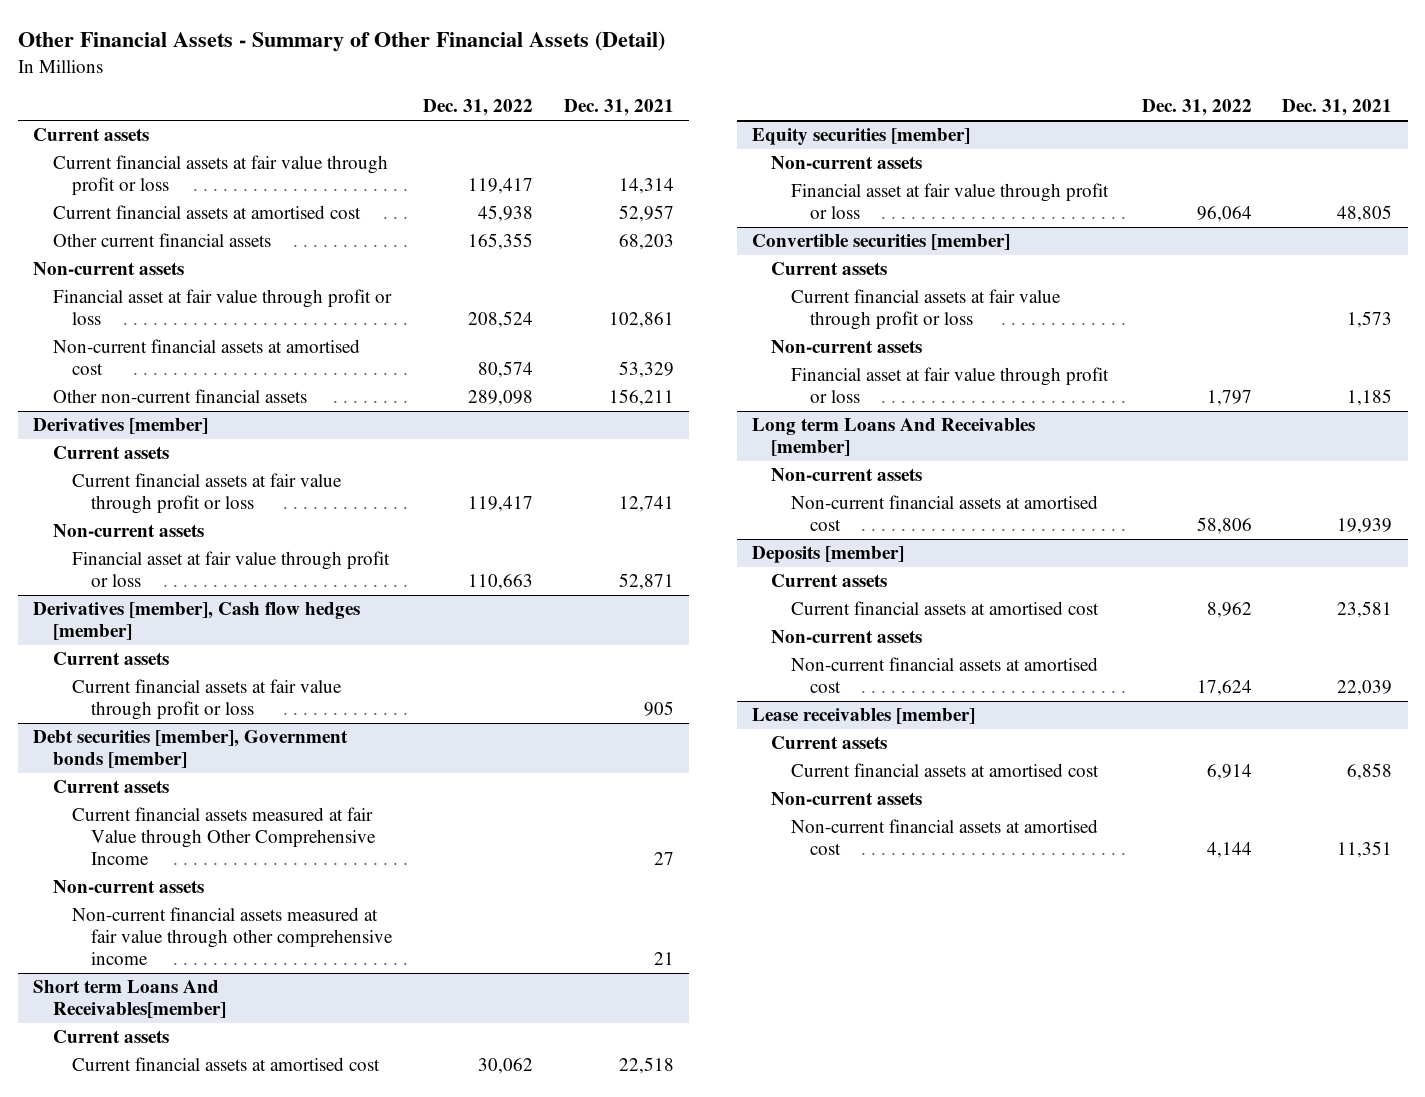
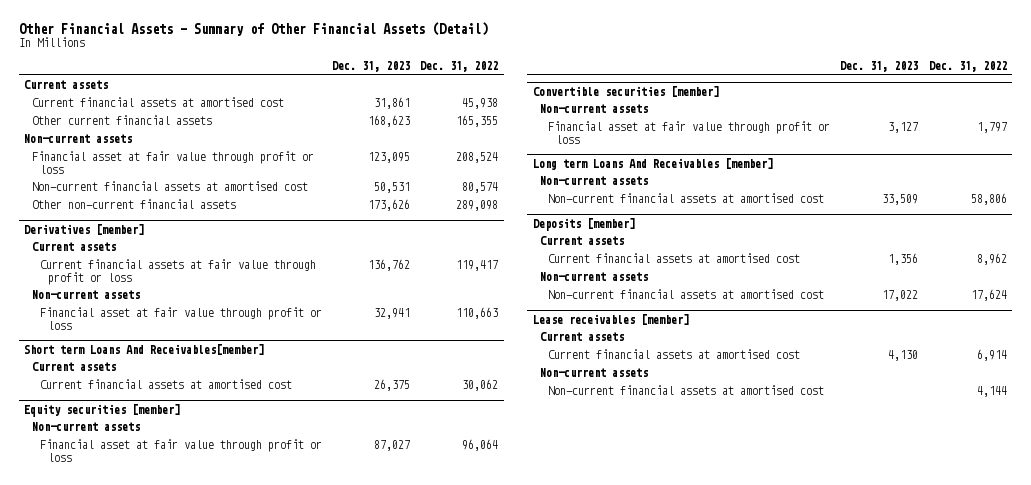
[563,99,674,117] Dec. 31, 2021 -> none
none -> [332,60,411,72] Dec. 31, 2023
[52,155,388,196] Current financial assets at fair value through profit or loss -> none
[33,602,361,641] Derivatives [member], Cash flow hedges [member] -> none
[52,652,169,666] Current assets -> none
[71,679,342,721] Current financial assets at fair value through profit or loss -> none
[33,730,349,769] Debt securities [member], Government bonds [member] -> none
[52,780,169,794] Current assets -> none
[71,807,377,866] Current financial assets measured at fair Value through Other Comprehensive Income -> none
[52,880,204,894] Non-current assets -> none
[71,907,394,966] Non-current financial assets measured at fair value through other comprehensive income -> none
[771,262,888,276] Current assets -> none
[790,289,1061,331] Current financial assets at fair value through profit or loss -> none

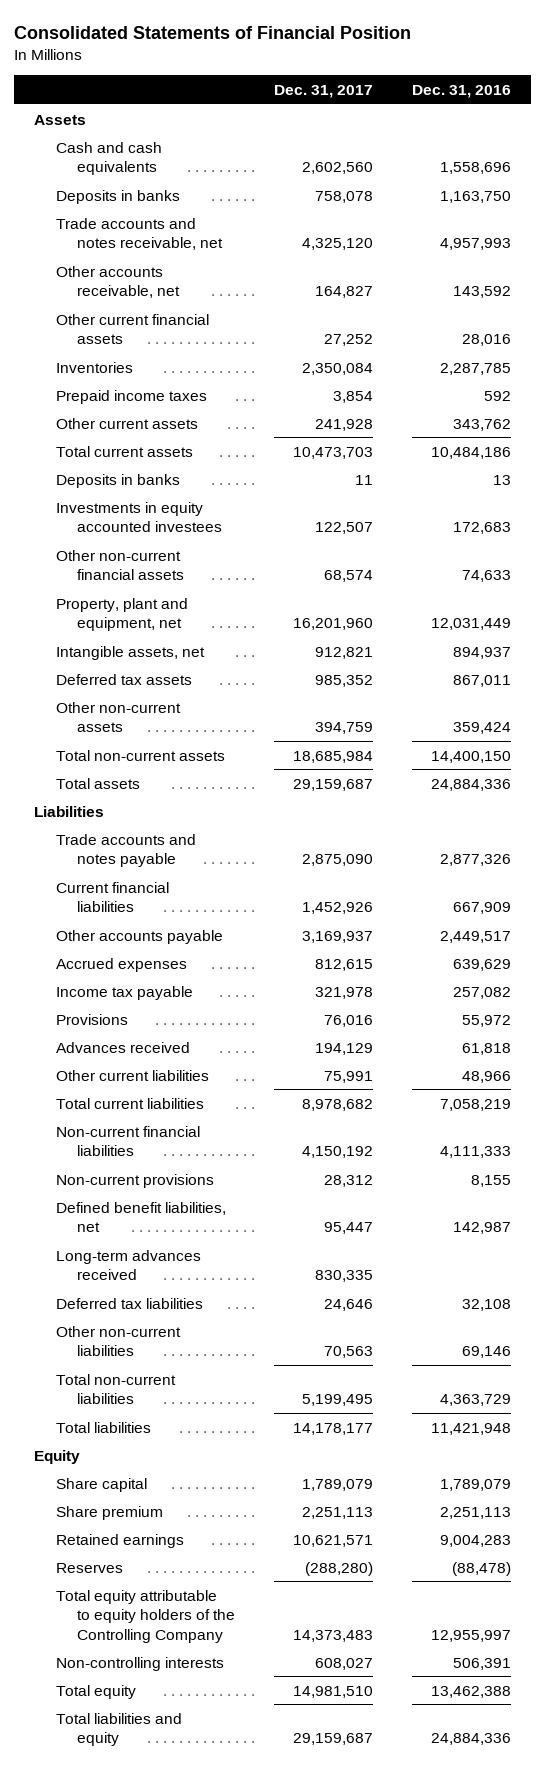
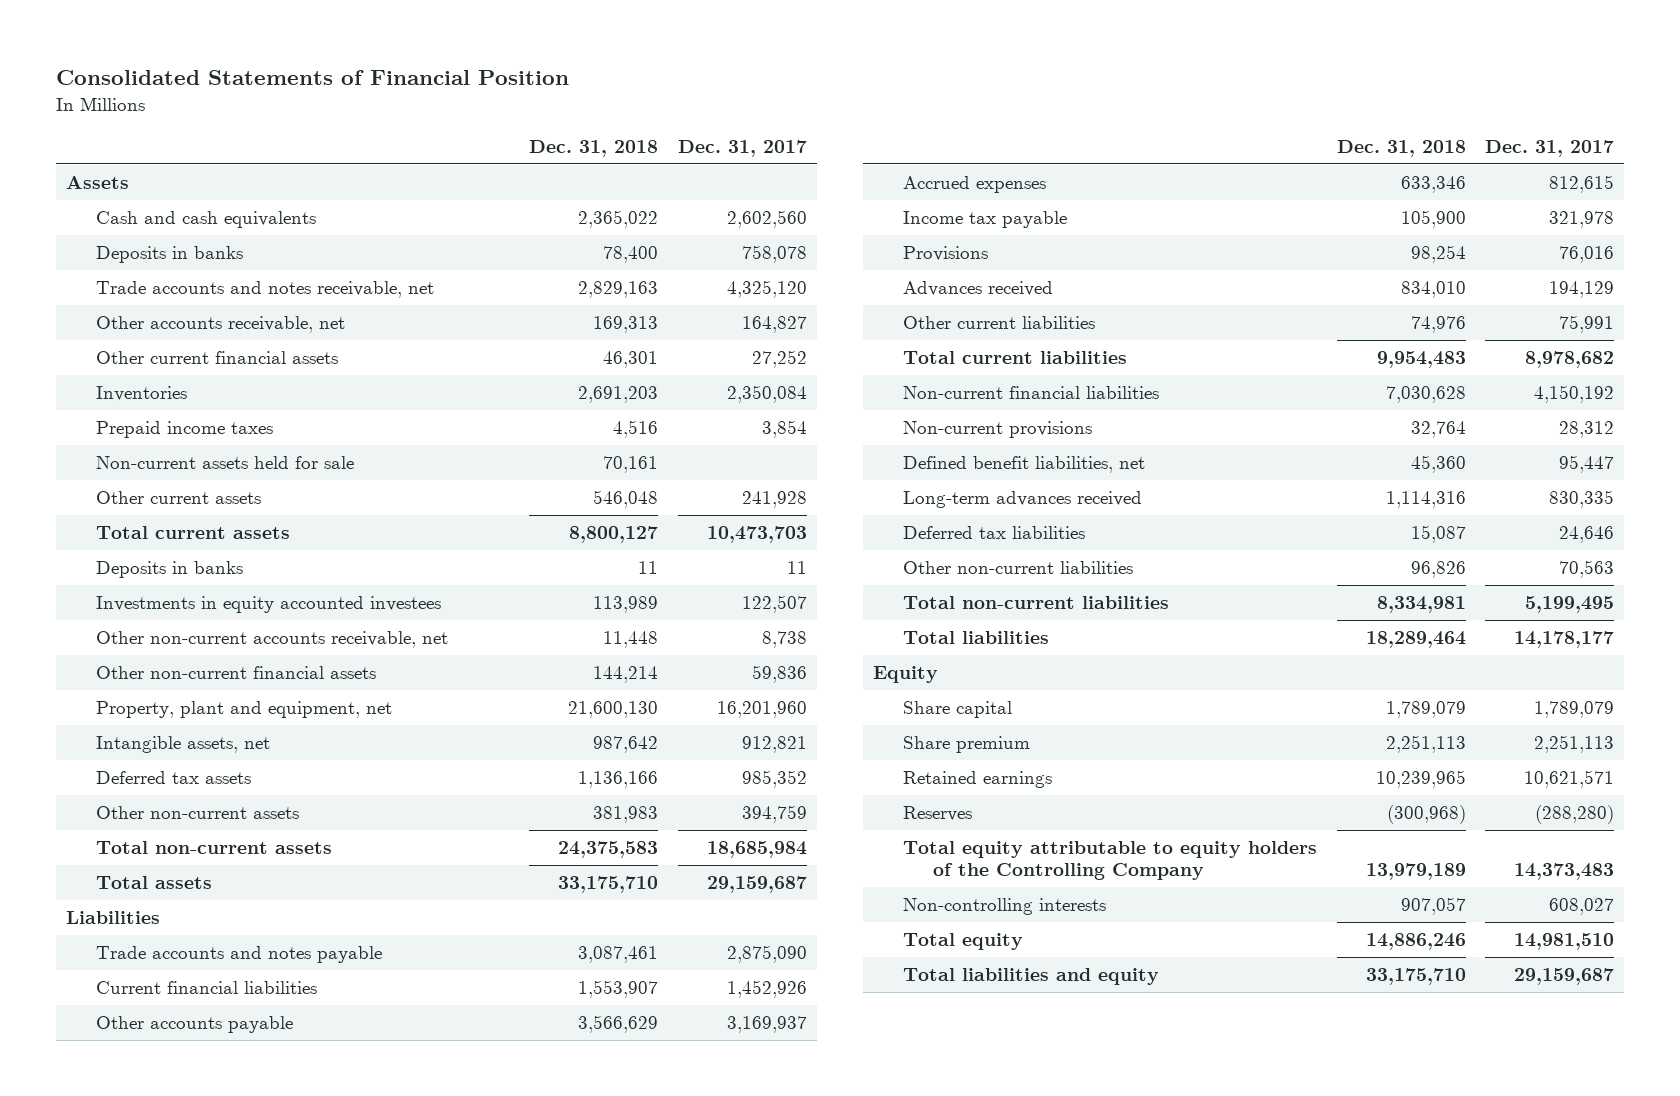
[412,85,512,99] Dec. 31, 2016 -> none
none -> [529,140,659,158] Dec. 31, 2018
none -> [95,455,354,469] Non-current assets held for sale
none -> [95,630,448,648] Other non-current accounts receivable, net
[324,570,374,583] 68,574 -> [752,664,808,683] 59,836

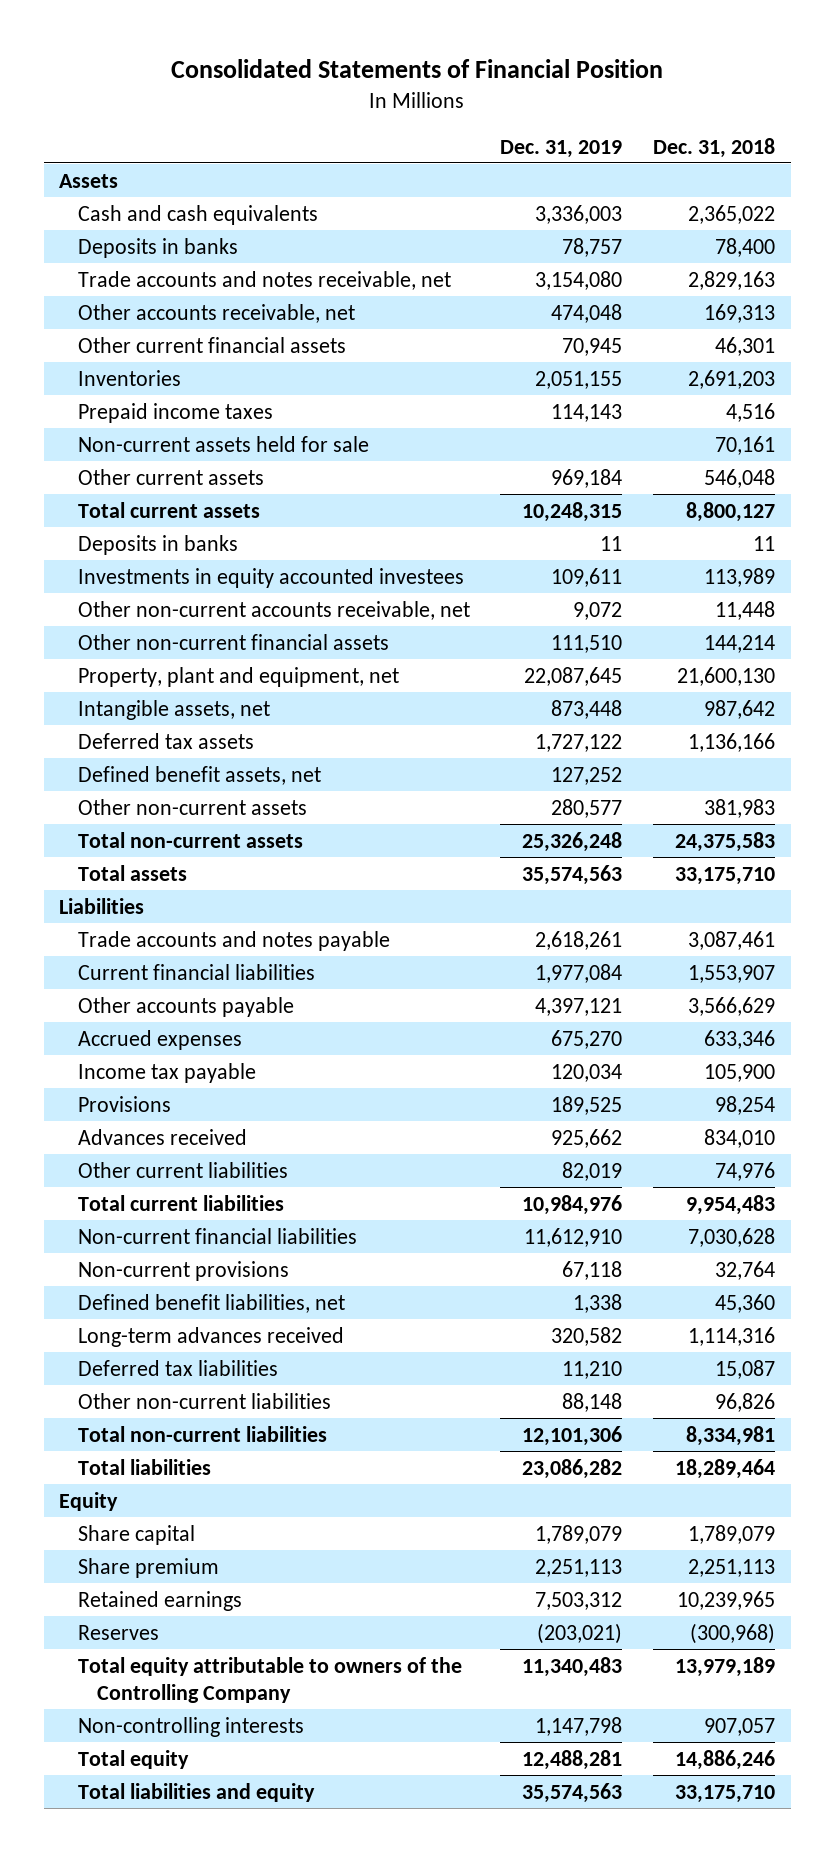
[678,140,808,158] Dec. 31, 2017 -> none
none -> [500,139,623,158] Dec. 31, 2019
none -> [77,765,321,785] Defined benefit assets, net
[902,840,1317,880] Total equity attributable to equity holders of the Controlling Company -> [77,1656,462,1703] Total equity attributable to owners of the Controlling Company

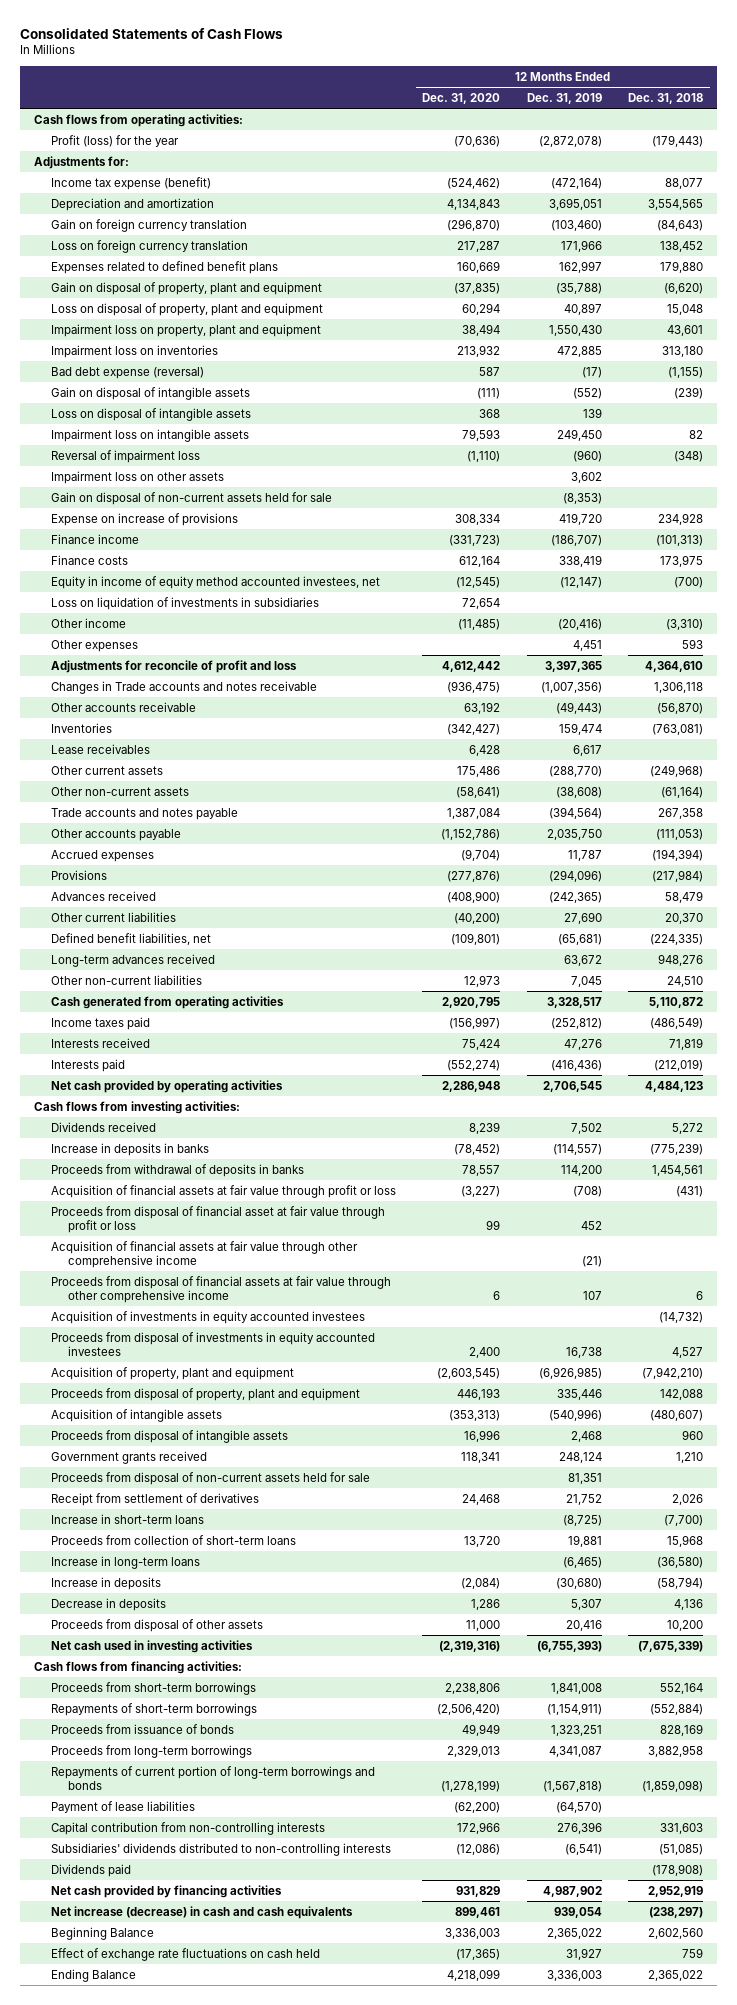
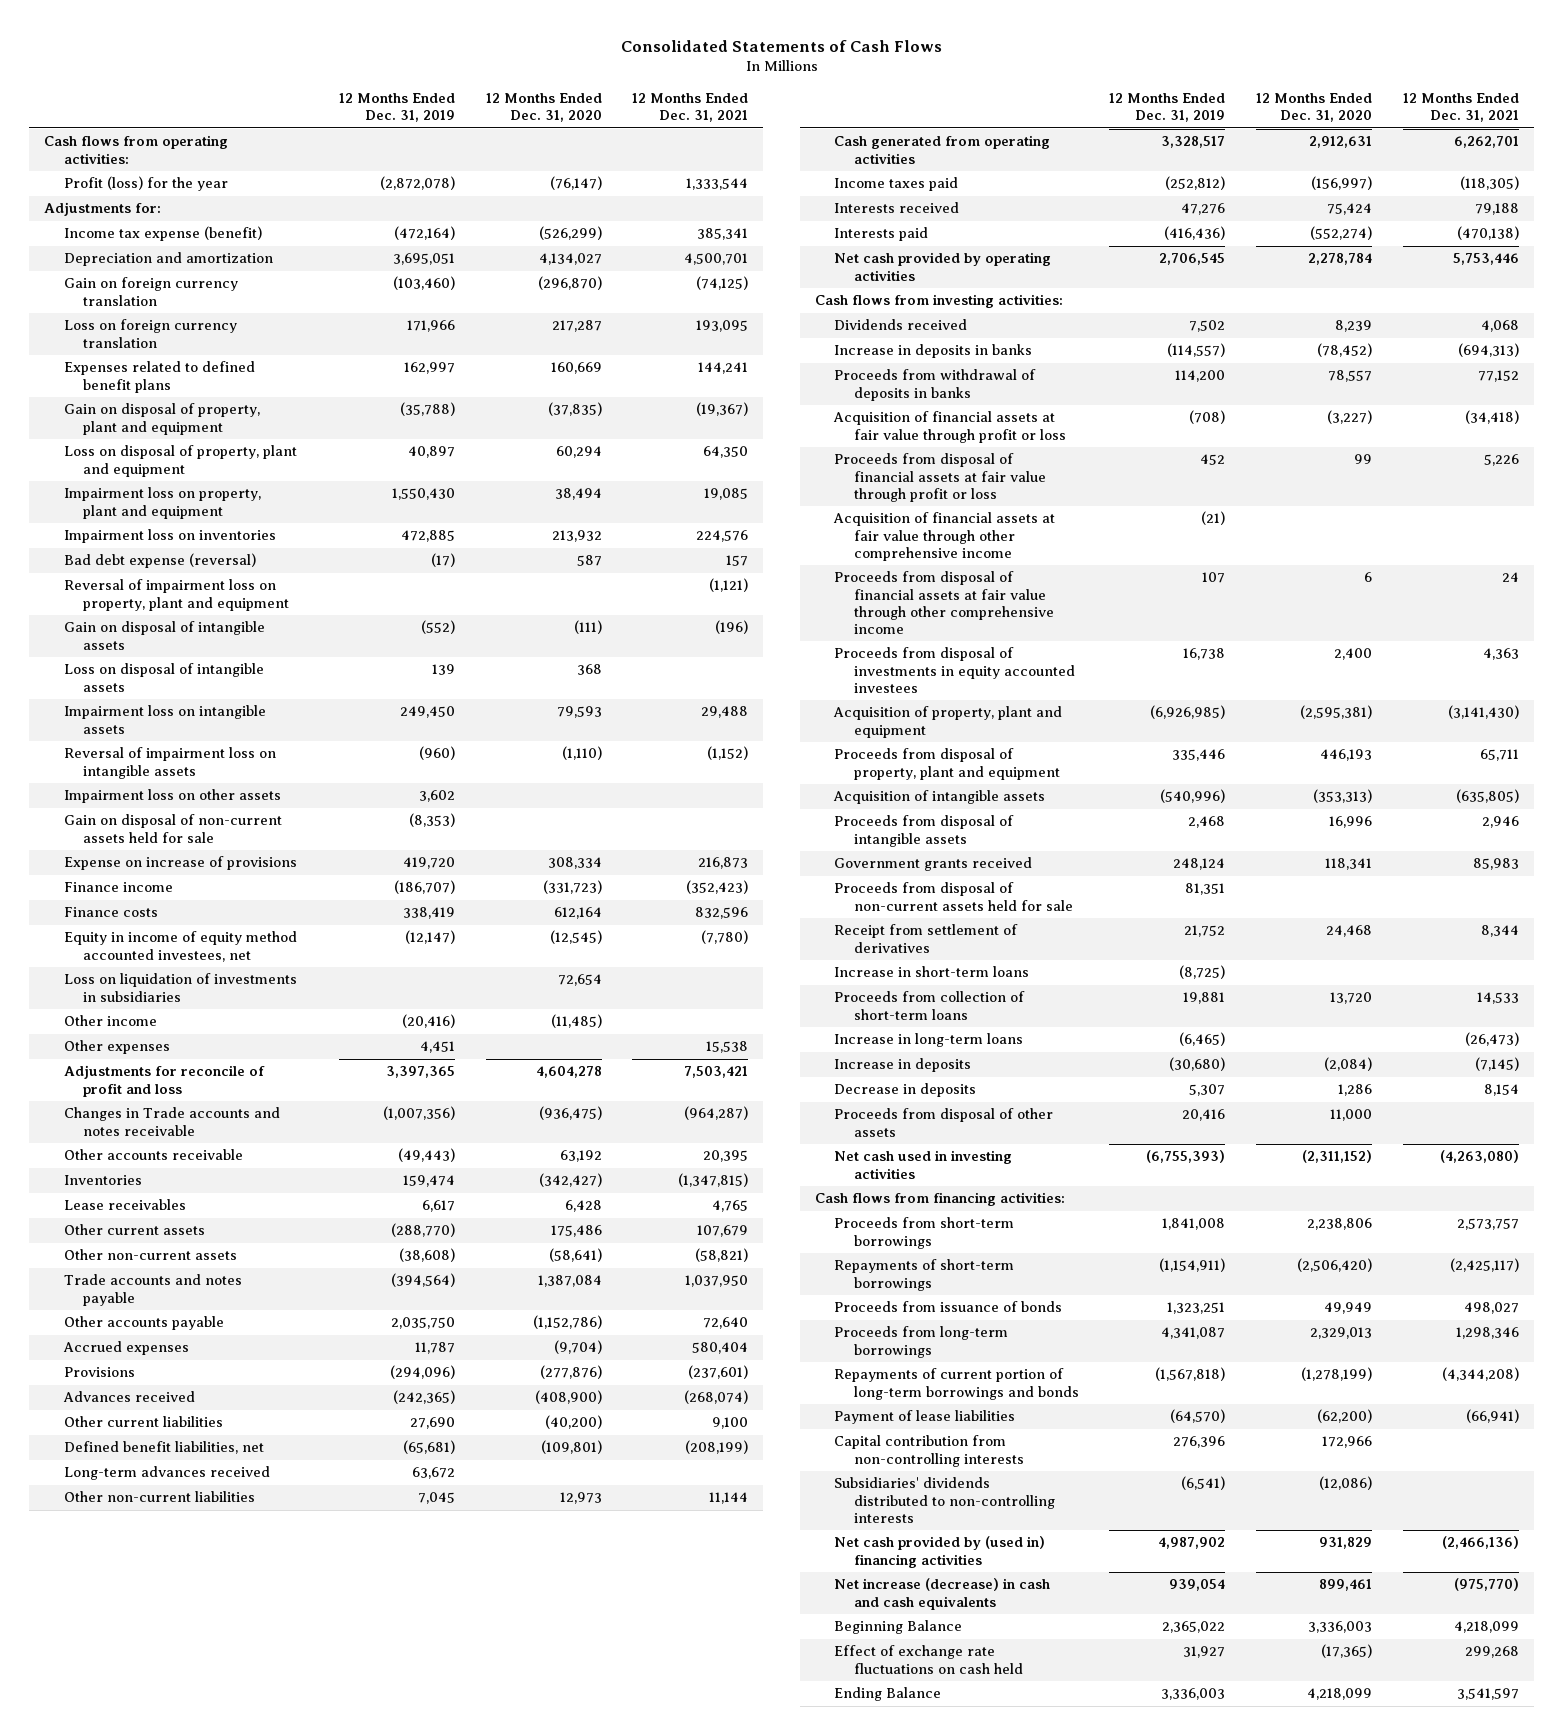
[628,92,704,104] Dec. 31, 2018 -> none
none -> [632,93,749,123] 12 Months Ended Dec. 31, 2021
[454,135,501,147] (70,636) -> [549,176,602,191] (76,147)
[447,177,501,189] (524,462) -> [538,226,602,241] (526,299)
[447,198,501,210] 4,134,843 -> [538,253,602,266] 4,134,027
none -> [63,579,290,611] Reversal of impairment loss on property, plant and equipment
[51,449,201,463] Reversal of impairment loss -> [63,747,276,779] Reversal of impairment loss on intangible assets
[442,660,501,672] 4,612,442 -> [535,1066,602,1079] 4,604,278
[442,996,501,1008] 2,920,795 -> [1309,136,1373,149] 2,912,631
[442,1080,501,1092] 2,286,948 -> [1308,253,1373,266] 2,278,784
[51,1205,386,1233] Proceeds from disposal of financial asset at fair value through profit or loss -> [834,453,1046,502] Proceeds from disposal of financial assets at fair value through profit or loss
[51,1310,366,1324] Acquisition of investments in equity accounted investees -> none
[437,1367,501,1379] (2,603,545) -> [1300,705,1373,720] (2,595,381)
[439,1640,501,1652] (2,319,316) -> [1302,1150,1373,1164] (2,311,152)
[51,1863,132,1877] Dividends paid -> none
[51,1884,283,1898] Net cash provided by financing activities -> [834,1536,1046,1568] Net cash provided by (used in) financing activities

